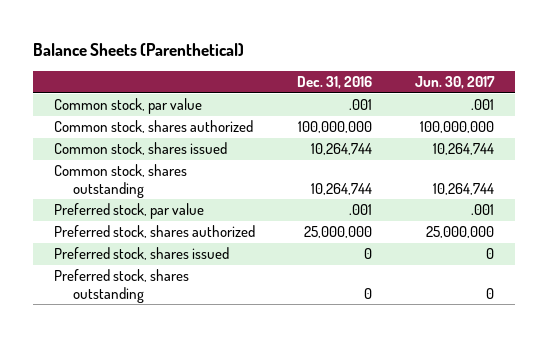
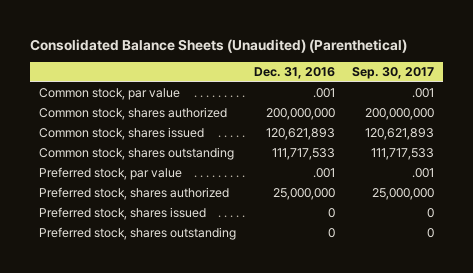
[32,42,244,56] Balance Sheets (Parenthetical) -> [30,38,408,53] Consolidated Balance Sheets (Unaudited) (Parenthetical)
[414,76,495,90] Jun. 30, 2017 -> none
none -> [352,67,435,80] Sep. 30, 2017
[298,121,373,134] 100,000,000 -> [265,108,335,121] 200,000,000
[311,143,373,156] 10,264,744 -> [265,128,335,141] 120,621,893
[311,182,373,195] 10,264,744 -> [271,148,335,161] 111,717,533

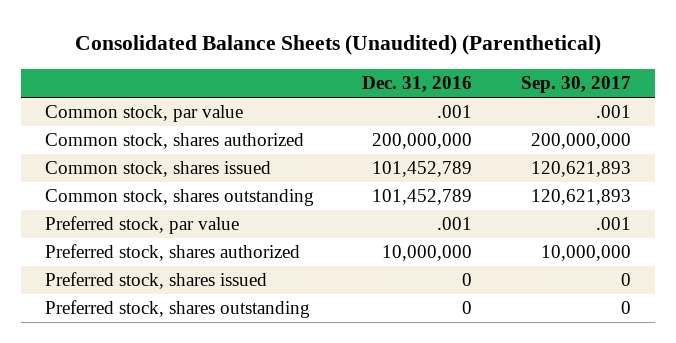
[265,128,335,141] 120,621,893 -> [372,161,473,178] 101,452,789
[271,148,335,161] 111,717,533 -> [372,189,473,206] 101,452,789
[371,148,435,161] 111,717,533 -> [530,189,631,206] 120,621,893
[272,188,335,201] 25,000,000 -> [382,245,473,262] 10,000,000
[372,188,435,201] 25,000,000 -> [540,245,631,262] 10,000,000

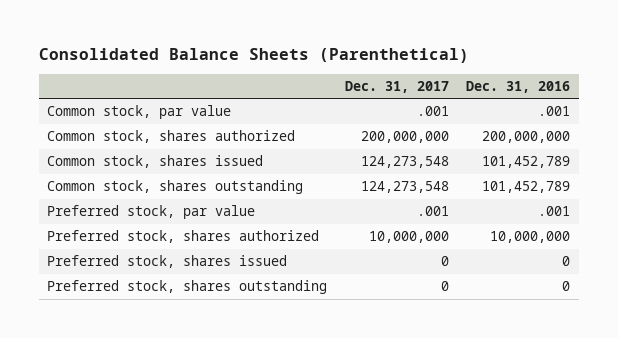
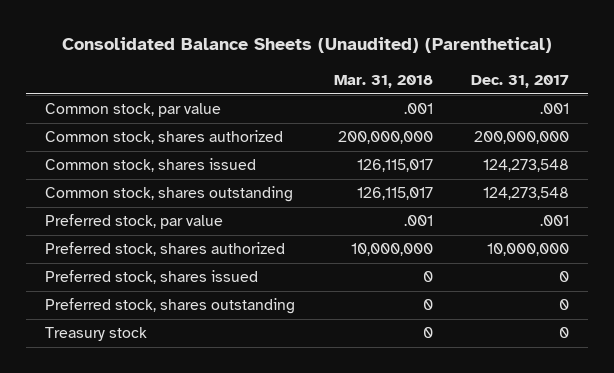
[38,47,469,63] Consolidated Balance Sheets (Parenthetical) -> [62,37,553,54] Consolidated Balance Sheets (Unaudited) (Parenthetical)
[466,80,571,93] Dec. 31, 2016 -> none
none -> [333,75,433,89] Mar. 31, 2018
none -> [45,327,148,342] Treasury stock

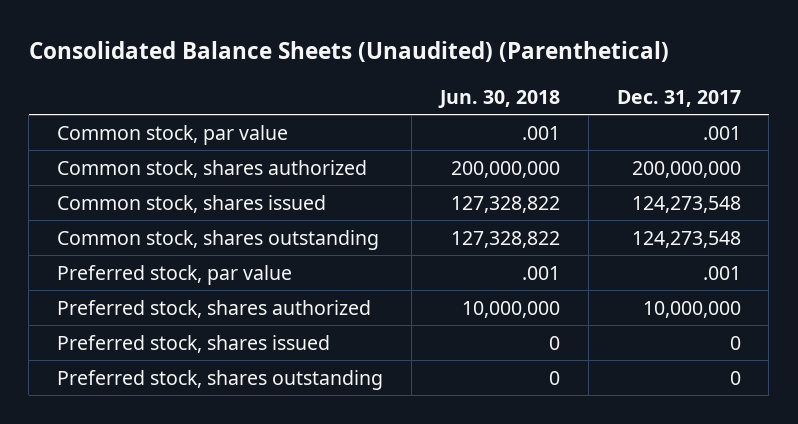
[333,75,433,89] Mar. 31, 2018 -> none
none -> [437,89,560,108] Jun. 30, 2018
[45,327,148,342] Treasury stock -> none

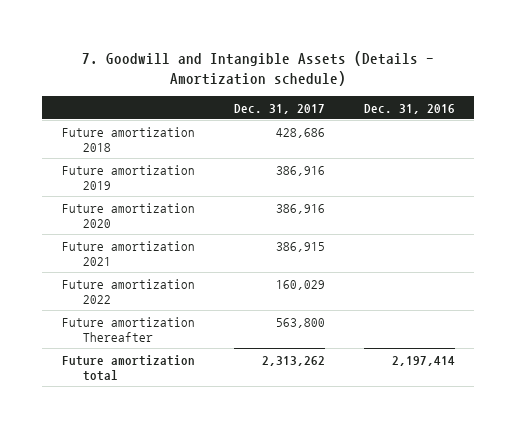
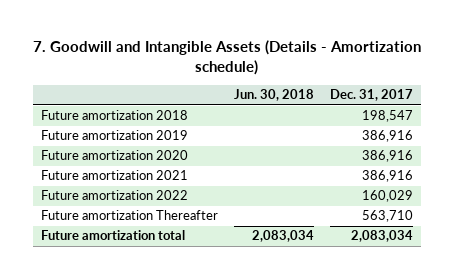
[363,103,455,114] Dec. 31, 2016 -> none
none -> [233,89,314,102] Jun. 30, 2018
[275,127,325,138] 428,686 -> [361,110,413,123] 198,547
[275,241,325,252] 386,915 -> [361,170,413,183] 386,916
[275,317,325,328] 563,800 -> [361,210,413,223] 563,710
[261,355,325,366] 2,313,262 -> [350,230,413,243] 2,083,034

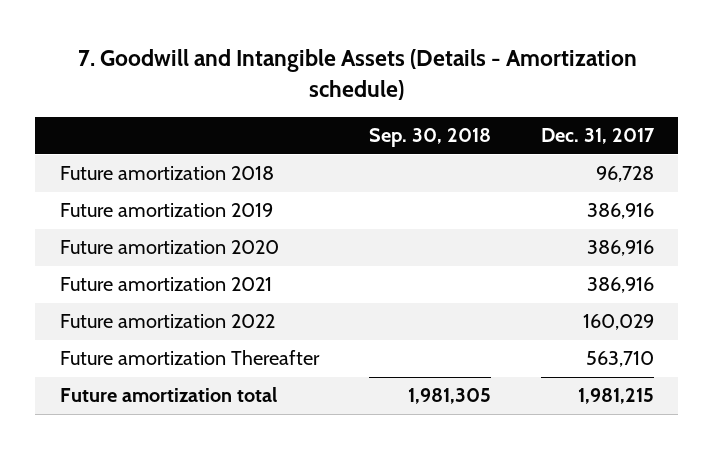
[233,89,314,102] Jun. 30, 2018 -> none
none -> [368,128,491,148] Sep. 30, 2018
[361,110,413,123] 198,547 -> [595,166,654,183] 96,728
[350,230,413,243] 2,083,034 -> [577,388,654,405] 1,981,215

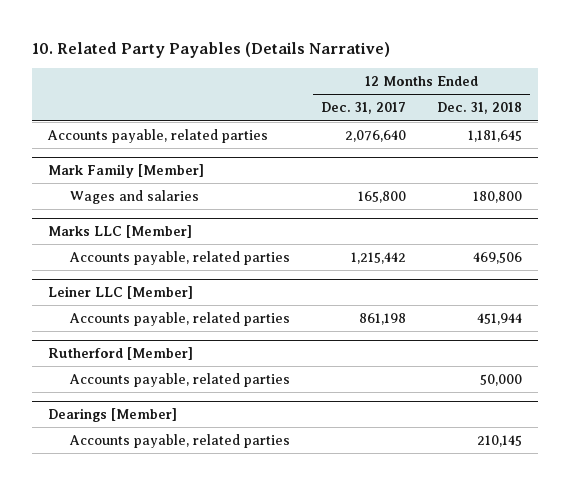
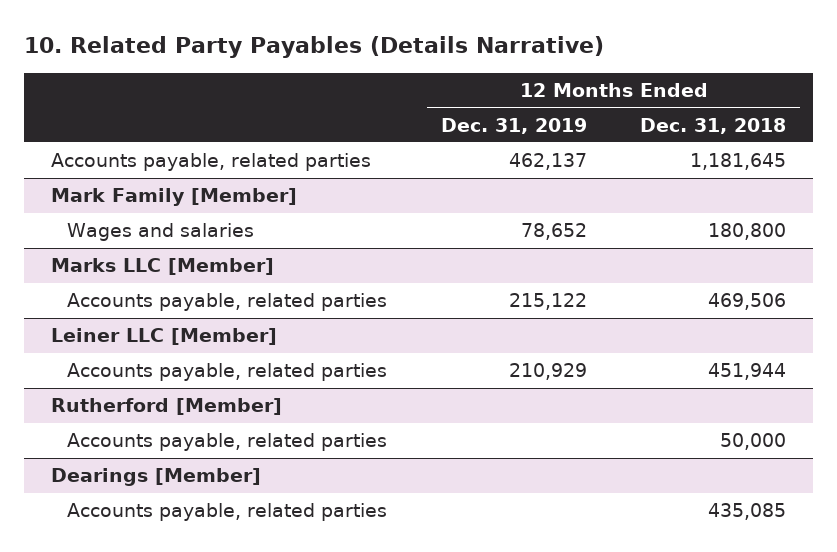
[321,102,407,115] Dec. 31, 2017 -> none
none -> [440,117,587,134] Dec. 31, 2019
[477,435,523,448] 210,145 -> [708,503,787,521] 435,085

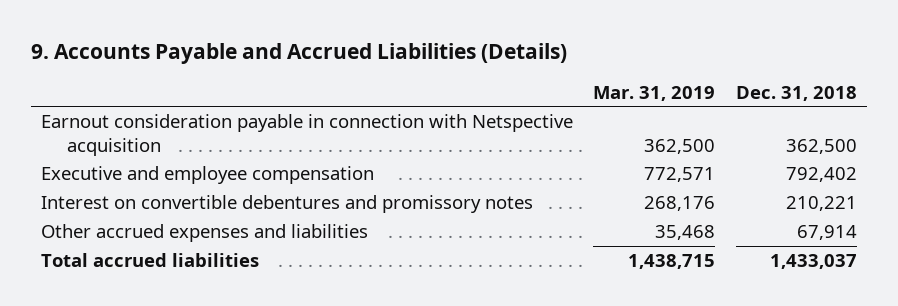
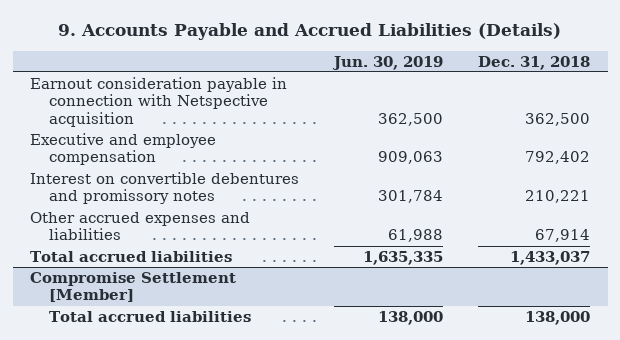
[593,85,716,101] Mar. 31, 2019 -> none
none -> [332,55,444,70] Jun. 30, 2019
none -> [30,272,237,303] Compromise Settlement [Member]
none -> [48,311,251,323] Total accrued liabilities

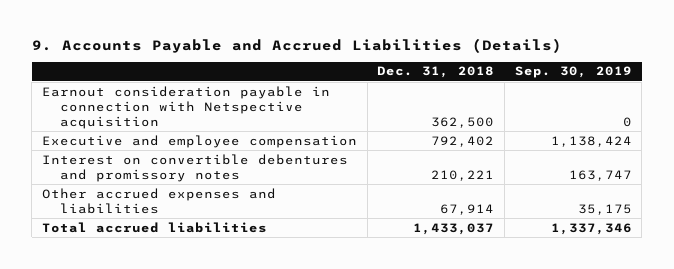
[332,55,444,70] Jun. 30, 2019 -> none
none -> [514,66,632,79] Sep. 30, 2019
[30,272,237,303] Compromise Settlement [Member] -> none
[48,311,251,323] Total accrued liabilities -> none

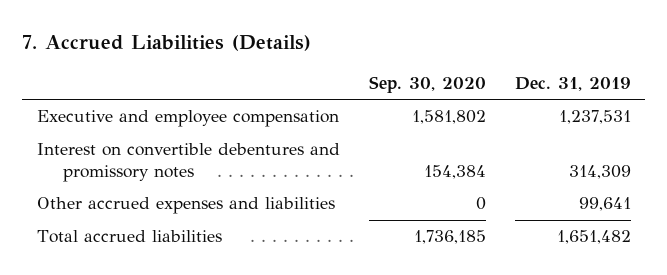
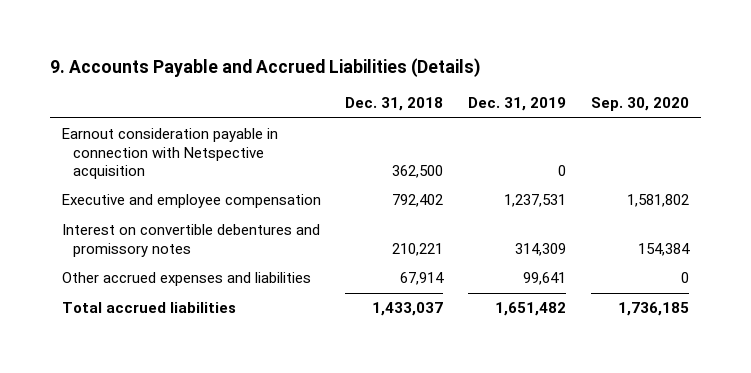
[21,34,311,51] 7. Accrued Liabilities (Details) -> [49,57,481,77] 9. Accounts Payable and Accrued Liabilities (Details)
none -> [345,97,444,112] Dec. 31, 2018
none -> [61,128,278,180] Earnout consideration payable in connection with Netspective acquisition

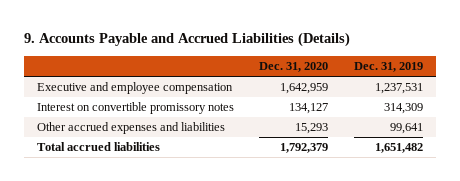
[345,97,444,112] Dec. 31, 2018 -> none
[590,97,689,112] Sep. 30, 2020 -> none
none -> [259,61,329,72] Dec. 31, 2020
[61,128,278,180] Earnout consideration payable in connection with Netspective acquisition -> none
[61,224,320,257] Interest on convertible debentures and promissory notes -> [36,102,234,115] Interest on convertible promissory notes

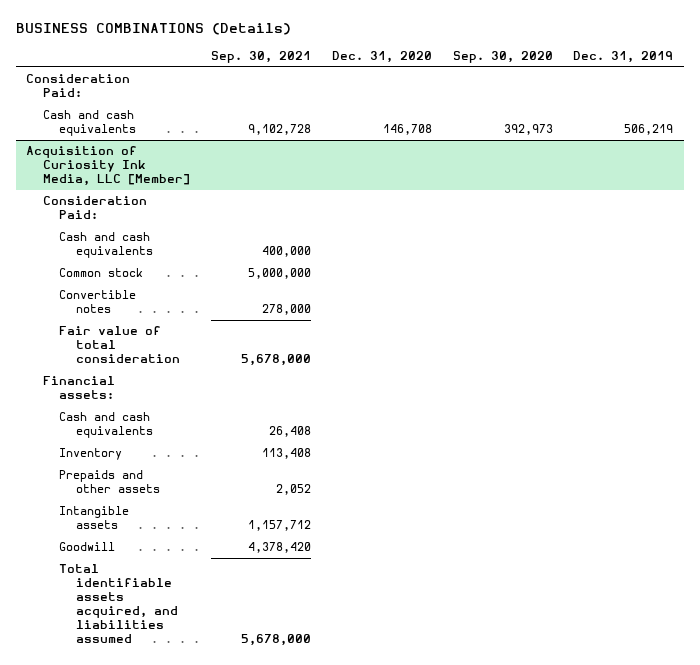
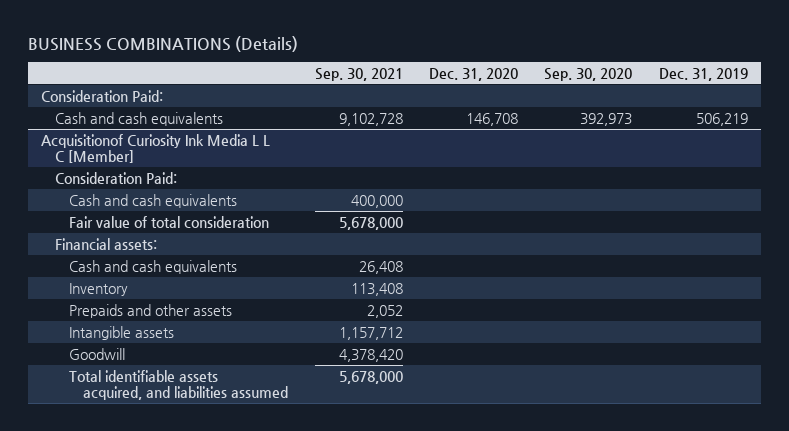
[26,146,190,187] Acquisition of Curiosity Ink Media, LLC [Member] -> none
none -> [40,133,270,163] Acquisitionof Curiosity Ink Media L L C [Member]
[59,268,144,278] Common stock -> none
[59,290,137,314] Convertible notes -> none

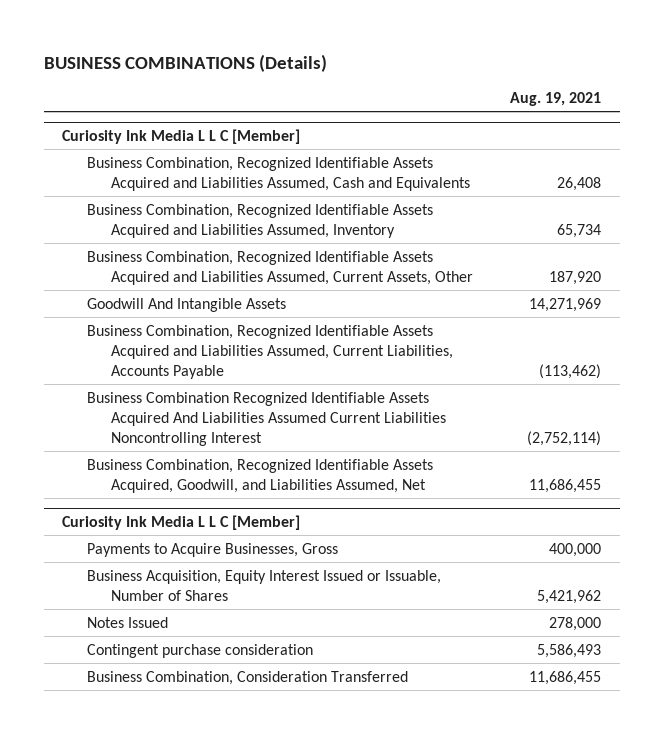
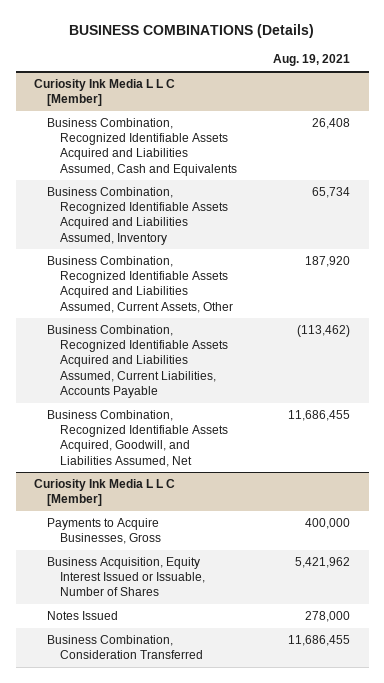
[86,297,286,312] Goodwill And Intangible Assets -> none
[86,391,446,446] Business Combination Recognized Identifiable Assets Acquired And Liabilities Assumed Current Liabilities Noncontrolling Interest -> none
[86,643,313,658] Contingent purchase consideration -> none

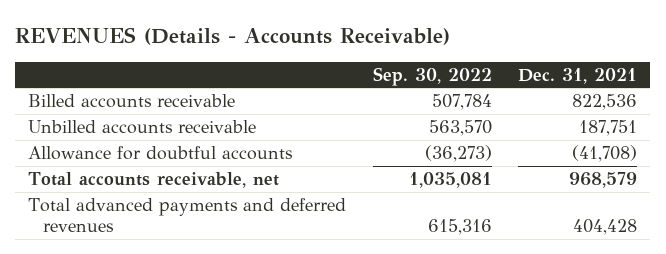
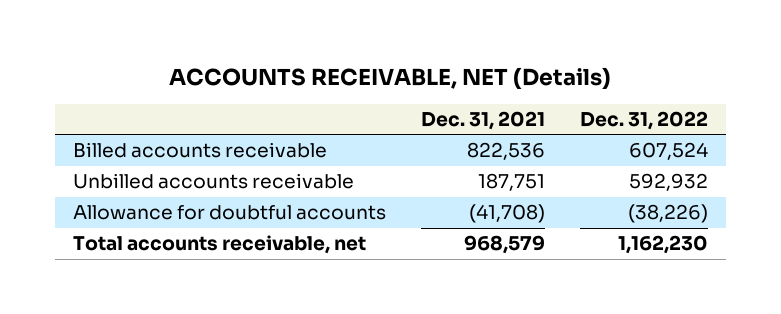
[15,27,451,46] REVENUES (Details - Accounts Receivable) -> [169,66,612,90] ACCOUNTS RECEIVABLE, NET (Details)
[372,66,492,86] Sep. 30, 2022 -> none
none -> [579,110,708,130] Dec. 31, 2022
[28,198,347,233] Total advanced payments and deferred revenues -> none

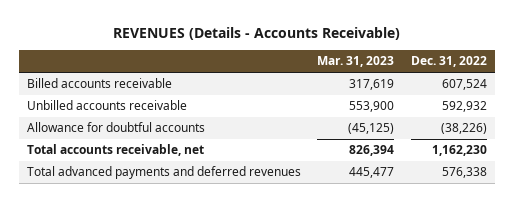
[169,66,612,90] ACCOUNTS RECEIVABLE, NET (Details) -> [112,26,400,40] REVENUES (Details - Accounts Receivable)
[420,110,545,130] Dec. 31, 2021 -> none
none -> [317,56,395,68] Mar. 31, 2023
none -> [26,166,301,180] Total advanced payments and deferred revenues

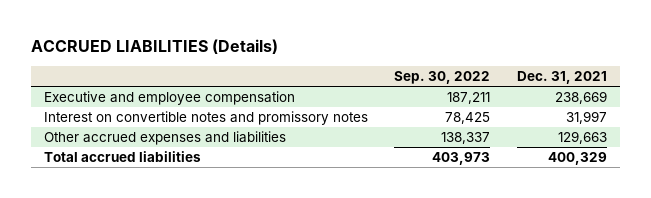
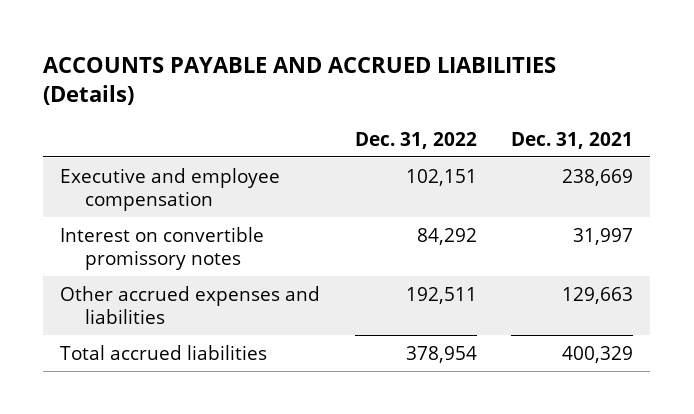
[31,39,279,55] ACCRUED LIABILITIES (Details) -> [43,56,557,105] ACCOUNTS PAYABLE AND ACCRUED LIABILITIES (Details)
[394,71,491,85] Sep. 30, 2022 -> none
none -> [354,131,477,149] Dec. 31, 2022
[44,110,369,125] Interest on convertible notes and promissory notes -> [60,226,265,271] Interest on convertible promissory notes

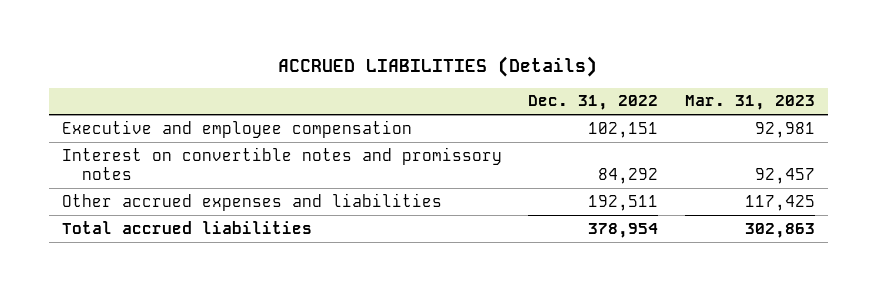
[43,56,557,105] ACCOUNTS PAYABLE AND ACCRUED LIABILITIES (Details) -> [278,56,598,78] ACCRUED LIABILITIES (Details)
[511,131,634,149] Dec. 31, 2021 -> none
none -> [684,95,815,111] Mar. 31, 2023
[60,226,265,271] Interest on convertible promissory notes -> [61,146,502,181] Interest on convertible notes and promissory notes

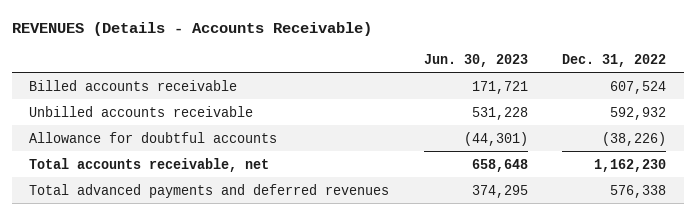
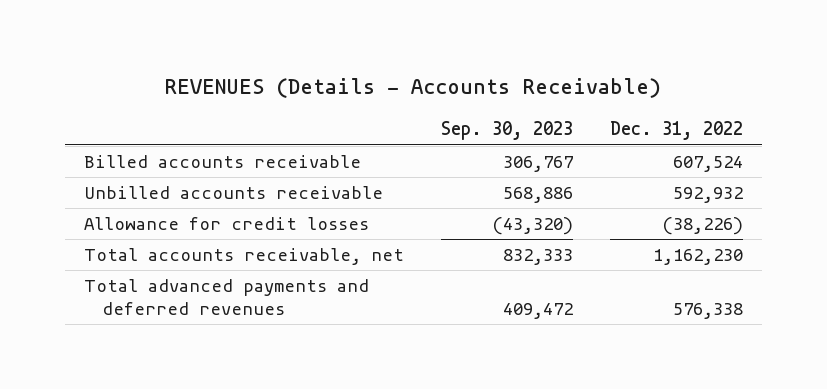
[423,53,528,67] Jun. 30, 2023 -> none
none -> [440,121,573,141] Sep. 30, 2023
[28,131,277,143] Allowance for doubtful accounts -> [83,217,369,231] Allowance for credit losses

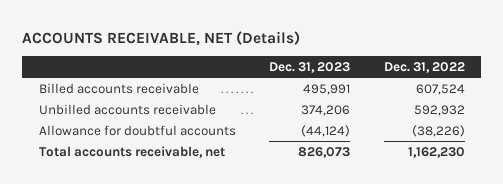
[164,78,662,99] REVENUES (Details - Accounts Receivable) -> [22,30,301,46] ACCOUNTS RECEIVABLE, NET (Details)
[440,121,573,141] Sep. 30, 2023 -> none
none -> [269,62,351,74] Dec. 31, 2023
[83,217,369,231] Allowance for credit losses -> [38,124,236,136] Allowance for doubtful accounts
[83,279,369,315] Total advanced payments and deferred revenues -> none

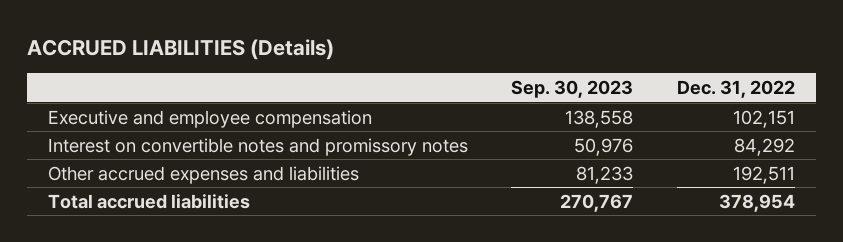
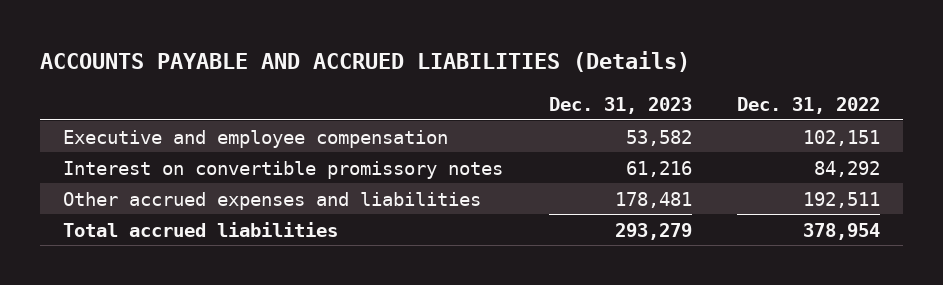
[26,38,334,60] ACCRUED LIABILITIES (Details) -> [39,51,690,73] ACCOUNTS PAYABLE AND ACCRUED LIABILITIES (Details)
[511,79,634,98] Sep. 30, 2023 -> none
none -> [548,96,692,114] Dec. 31, 2023
[48,137,469,156] Interest on convertible notes and promissory notes -> [62,160,503,179] Interest on convertible promissory notes

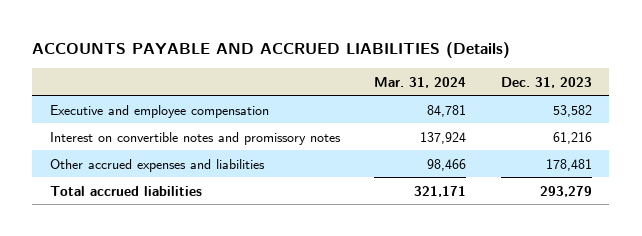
[737,96,881,114] Dec. 31, 2022 -> none
none -> [374,76,467,88] Mar. 31, 2024
[62,160,503,179] Interest on convertible promissory notes -> [49,131,341,145] Interest on convertible notes and promissory notes

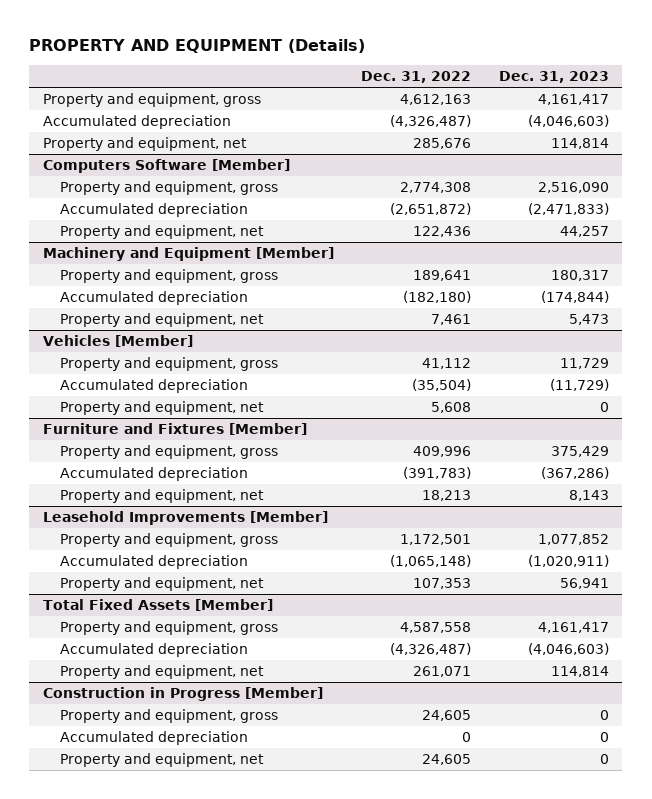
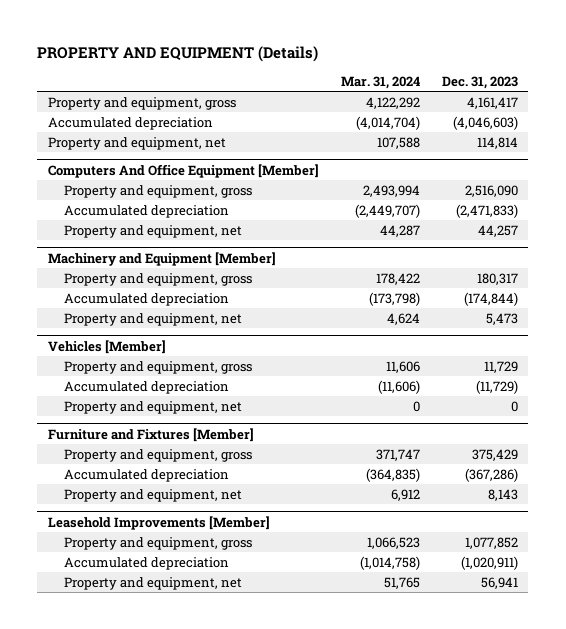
[361,71,472,84] Dec. 31, 2022 -> none
none -> [340,75,420,89] Mar. 31, 2024
[42,159,290,174] Computers Software [Member] -> none
none -> [48,163,320,178] Computers And Office Equipment [Member]
[42,599,273,612] Total Fixed Assets [Member] -> none
[60,621,279,636] Property and equipment, gross -> none
[60,643,249,658] Accumulated depreciation -> none
[60,665,265,680] Property and equipment, net -> none
[42,687,323,702] Construction in Progress [Member] -> none
[60,709,279,724] Property and equipment, gross -> none
[60,731,249,746] Accumulated depreciation -> none
[60,753,265,768] Property and equipment, net -> none

